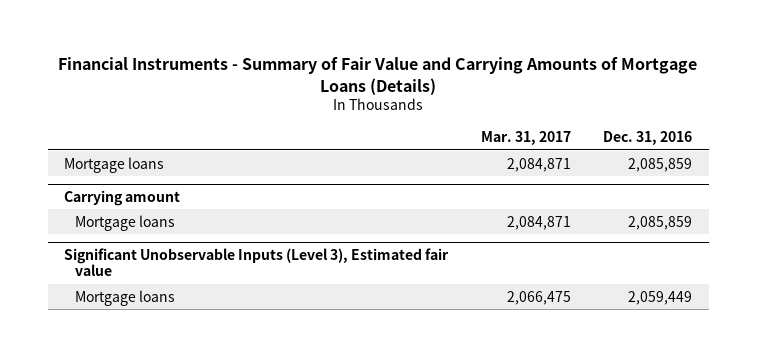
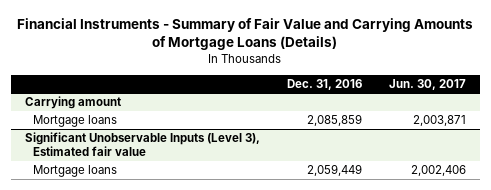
[480,131,571,146] Mar. 31, 2017 -> none
none -> [388,78,466,90] Jun. 30, 2017
[64,156,165,173] Mortgage loans -> none

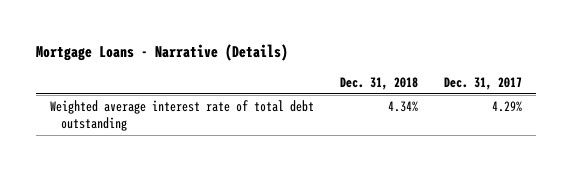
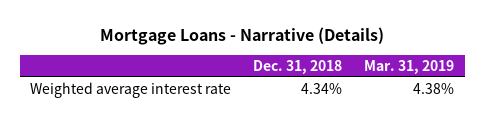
[444,76,523,90] Dec. 31, 2017 -> none
none -> [364,59,455,74] Mar. 31, 2019
[49,100,314,132] Weighted average interest rate of total debt outstanding -> [30,81,232,98] Weighted average interest rate

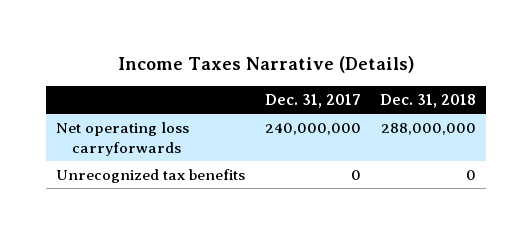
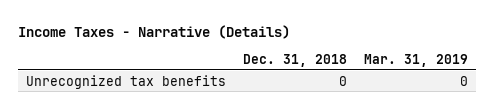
[118,56,415,74] Income Taxes Narrative (Details) -> [17,25,290,40] Income Taxes - Narrative (Details)
[264,93,361,108] Dec. 31, 2017 -> none
none -> [364,53,469,67] Mar. 31, 2019
[56,121,190,156] Net operating loss carryforwards -> none

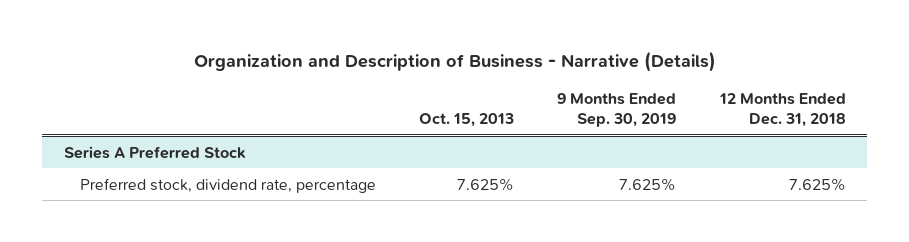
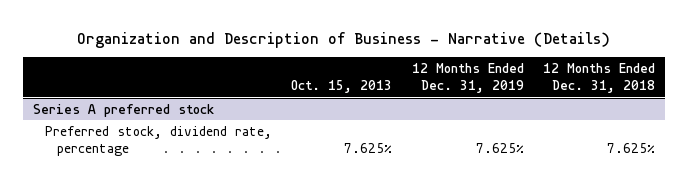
[557,92,677,128] 9 Months Ended Sep. 30, 2019 -> none
none -> [411,62,524,94] 12 Months Ended Dec. 31, 2019
[63,145,246,159] Series A Preferred Stock -> [32,103,214,117] Series A preferred stock

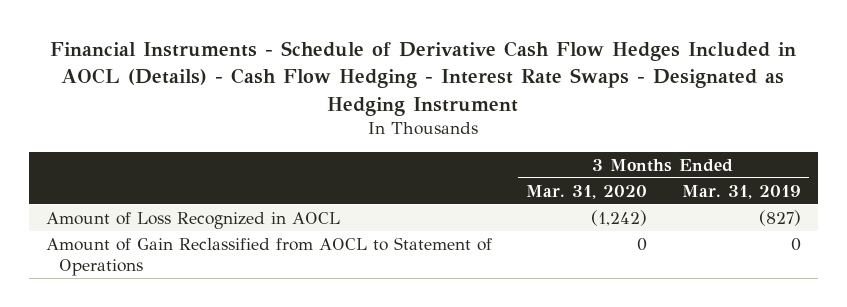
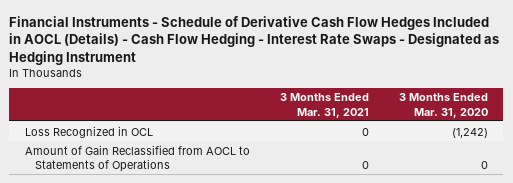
[681,184,801,199] Mar. 31, 2019 -> none
none -> [279,93,369,118] 3 Months Ended Mar. 31, 2021
[46,211,341,229] Amount of Loss Recognized in AOCL -> [24,125,153,138] Loss Recognized in OCL
[46,236,493,276] Amount of Gain Reclassified from AOCL to Statement of Operations -> [24,144,250,172] Amount of Gain Reclassified from AOCL to Statements of Operations

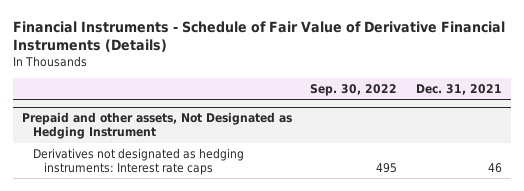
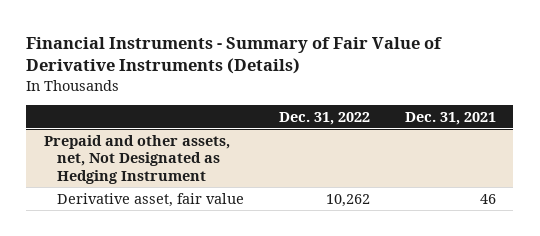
[13,20,506,53] Financial Instruments - Schedule of Fair Value of Derivative Financial Instruments (Details) -> [26,36,443,75] Financial Instruments - Summary of Fair Value of Derivative Instruments (Details)
[310,83,398,96] Sep. 30, 2022 -> none
none -> [278,111,370,125] Dec. 31, 2022
[22,112,293,140] Prepaid and other assets, Not Designated as Hedging Instrument -> [43,134,230,184] Prepaid and other assets, net, Not Designated as Hedging Instrument
[32,147,244,176] Derivatives not designated as hedging instruments: Interest rate caps -> [56,192,244,207] Derivative asset, fair value

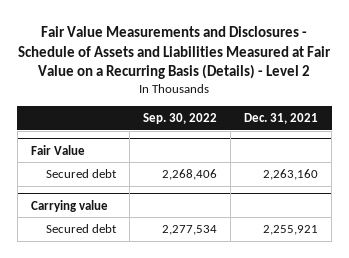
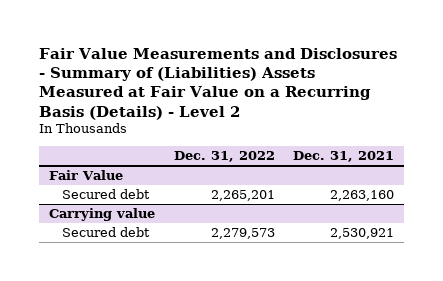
[18,25,332,80] Fair Value Measurements and Disclosures - Schedule of Assets and Liabilities Measured at Fair Value on a Recurring Basis (Details) - Level 2 -> [39,47,398,120] Fair Value Measurements and Disclosures - Summary of (Liabilities) Assets Measured at Fair Value on a Recurring Basis (Details) - Level 2
[142,113,217,125] Sep. 30, 2022 -> none
none -> [173,150,275,162] Dec. 31, 2022
[263,224,319,235] 2,255,921 -> [330,228,395,240] 2,530,921

